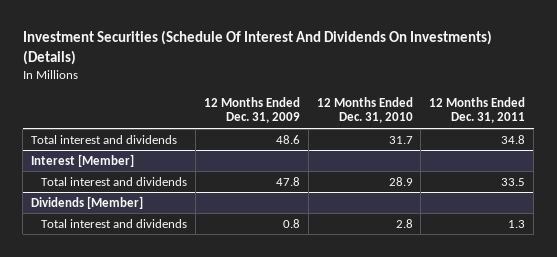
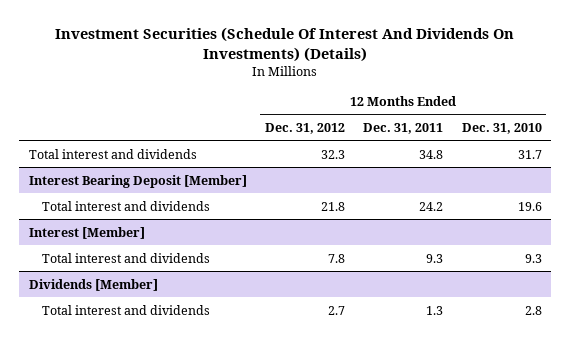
[203,96,300,124] 12 Months Ended Dec. 31, 2009 -> none
none -> [265,122,346,134] Dec. 31, 2012
none -> [28,174,247,188] Interest Bearing Deposit [Member]
none -> [42,200,211,211] Total interest and dividends
[388,176,413,186] 28.9 -> [524,253,542,263] 9.3
[501,177,526,186] 33.5 -> [426,253,444,263] 9.3

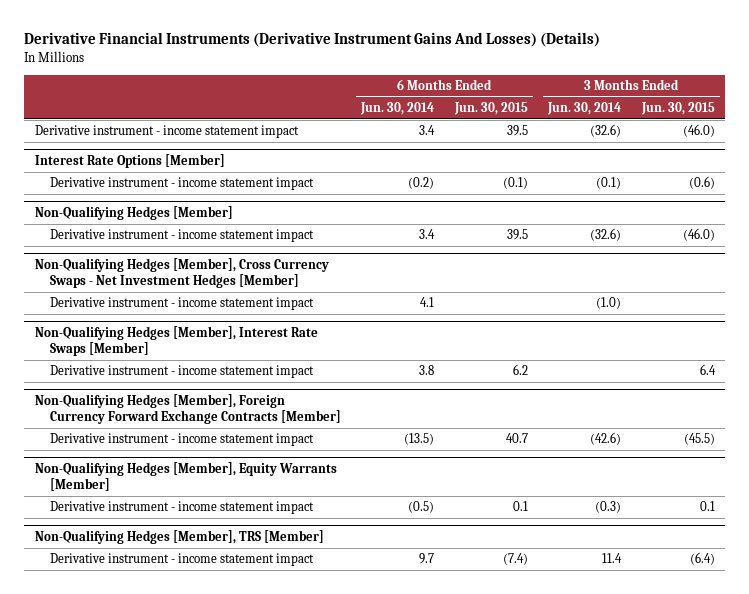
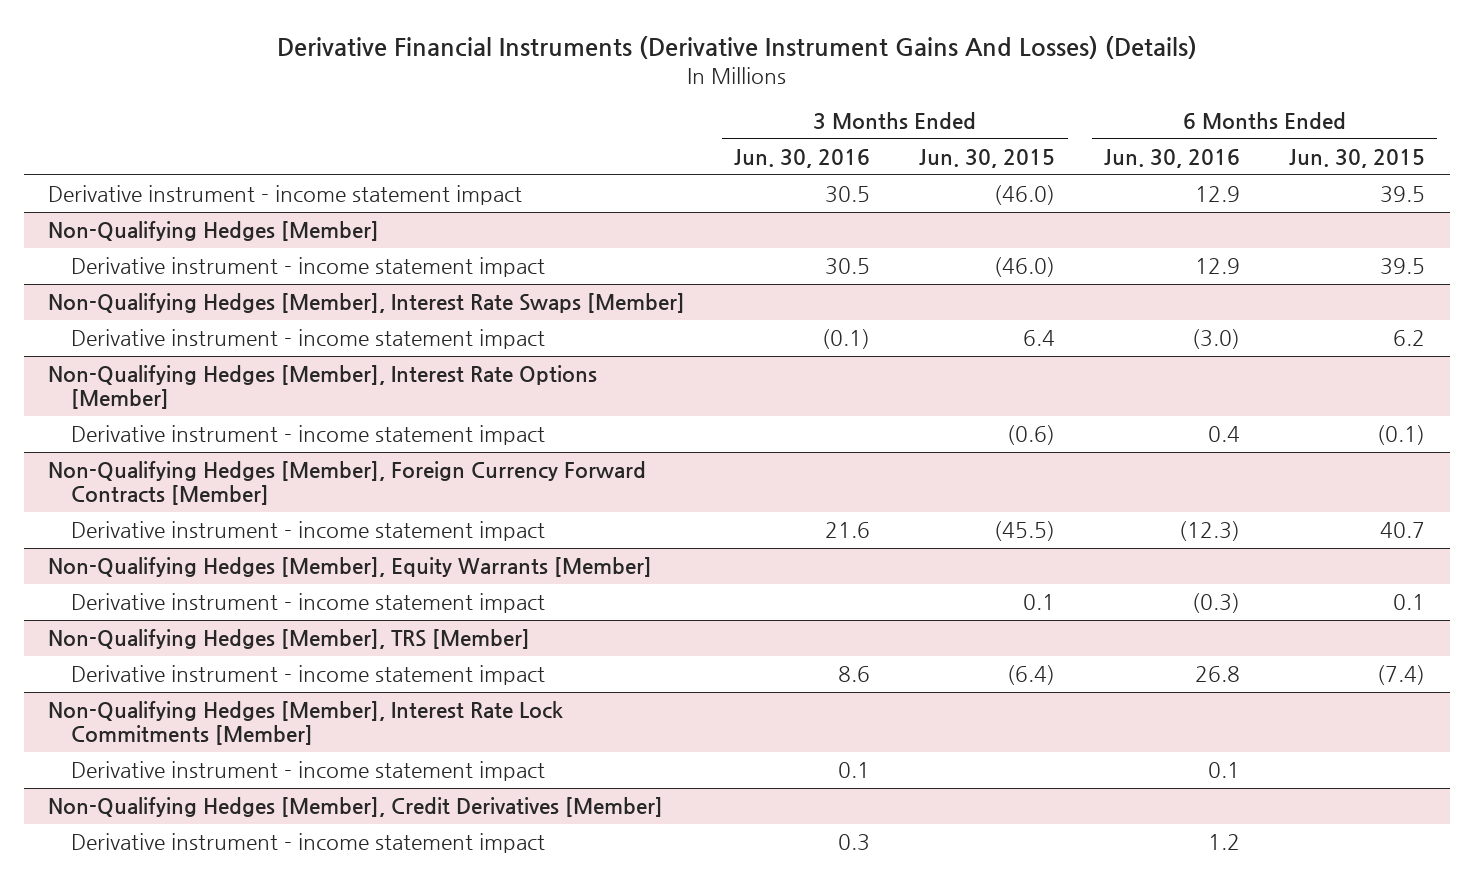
[360,102,435,116] Jun. 30, 2014 -> none
[547,102,622,116] Jun. 30, 2014 -> none
none -> [734,148,871,168] Jun. 30, 2016
none -> [1104,148,1241,168] Jun. 30, 2016
[34,154,225,169] Interest Rate Options [Member] -> none
[49,177,314,191] Derivative instrument - income statement impact -> none
[34,258,329,289] Non-Qualifying Hedges [Member], Cross Currency Swaps - Net Investment Hedges [Member] -> none
[49,297,314,311] Derivative instrument - income statement impact -> none
none -> [48,364,598,410] Non-Qualifying Hedges [Member], Interest Rate Options [Member]
none -> [70,424,545,445] Derivative instrument - income statement impact
[34,394,341,425] Non-Qualifying Hedges [Member], Foreign Currency Forward Exchange Contracts [Member] -> [48,460,647,506] Non-Qualifying Hedges [Member], Foreign Currency Forward Contracts [Member]
none -> [48,700,564,746] Non-Qualifying Hedges [Member], Interest Rate Lock Commitments [Member]
none -> [70,760,545,781] Derivative instrument - income statement impact
none -> [48,796,664,817] Non-Qualifying Hedges [Member], Credit Derivatives [Member]
none -> [70,832,545,853] Derivative instrument - income statement impact

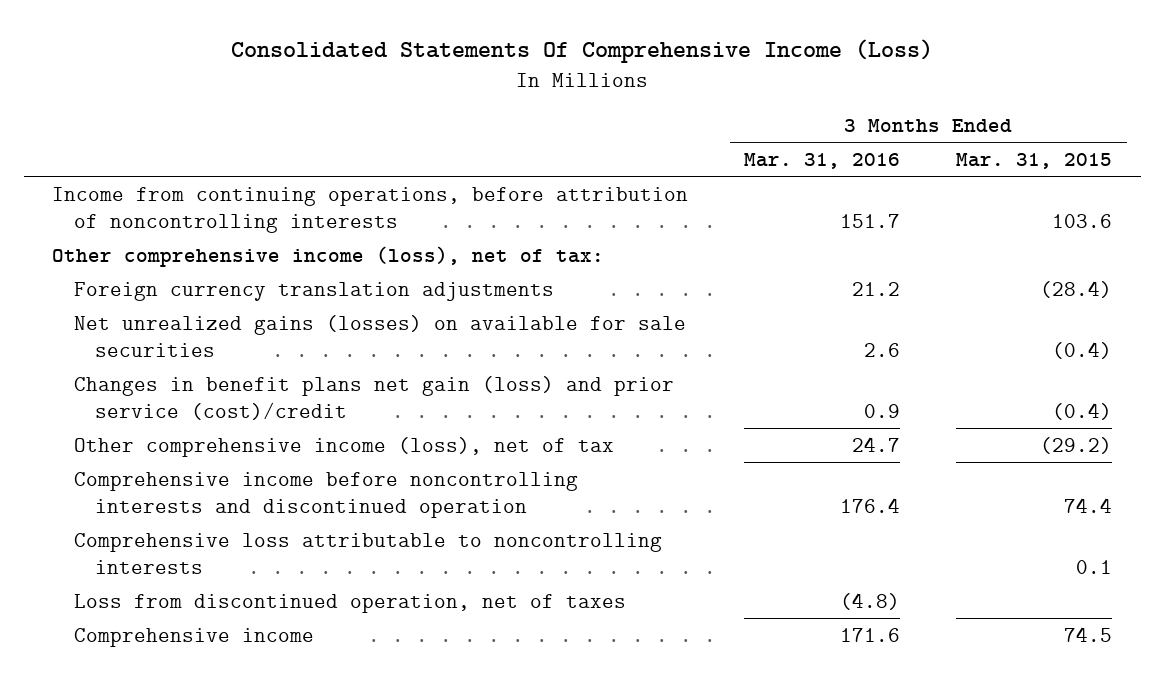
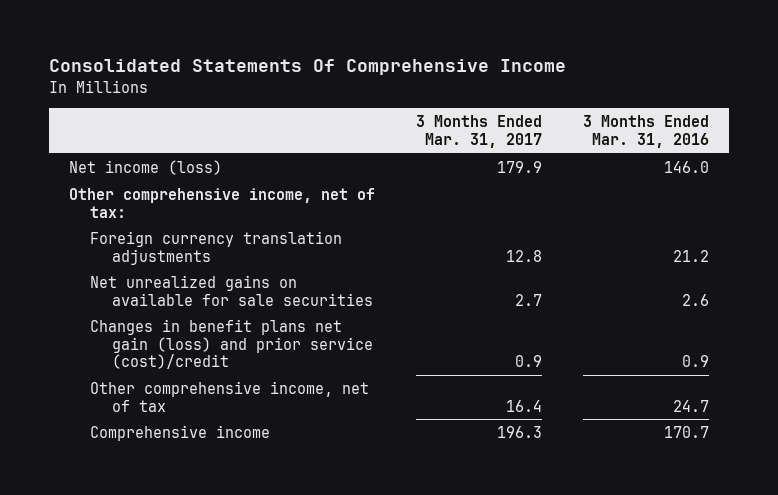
[231,39,934,64] Consolidated Statements Of Comprehensive Income (Loss) -> [48,59,566,76] Consolidated Statements Of Comprehensive Income
[956,152,1113,169] Mar. 31, 2015 -> none
none -> [416,115,543,148] 3 Months Ended Mar. 31, 2017
[51,186,688,234] Income from continuing operations, before attribution of noncontrolling interests -> none
none -> [69,159,223,175] Net income (loss)
[51,245,604,267] Other comprehensive income (loss), net of tax: -> [69,187,376,218] Other comprehensive income, net of tax:
[73,314,686,358] Net unrealized gains (losses) on available for sale securities -> [90,274,373,306] Net unrealized gains on available for sale securities
[73,471,578,519] Comprehensive income before noncontrolling interests and discontinued operation -> none
[73,532,662,575] Comprehensive loss attributable to noncontrolling interests -> none
[73,593,626,613] Loss from discontinued operation, net of taxes -> none
[73,436,614,457] Other comprehensive income (loss), net of tax -> [90,380,370,412] Other comprehensive income, net of tax
[840,627,901,642] 171.6 -> [663,425,709,438] 170.7

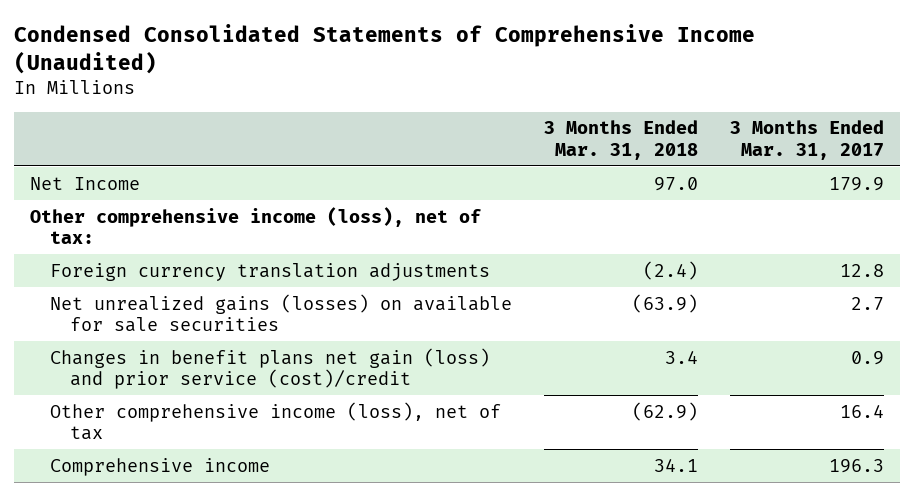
[48,59,566,76] Consolidated Statements Of Comprehensive Income -> [14,24,756,74] Condensed Consolidated Statements of Comprehensive Income (Unaudited)
[582,115,709,148] 3 Months Ended Mar. 31, 2016 -> none
none -> [544,120,699,160] 3 Months Ended Mar. 31, 2018
[69,159,223,175] Net income (loss) -> [30,176,141,190] Net Income
[69,187,376,218] Other comprehensive income, net of tax: -> [30,206,482,244] Other comprehensive income (loss), net of tax:
[90,274,373,306] Net unrealized gains on available for sale securities -> [50,293,513,332] Net unrealized gains (losses) on available for sale securities
[90,380,370,412] Other comprehensive income, net of tax -> [50,401,502,440] Other comprehensive income (loss), net of tax

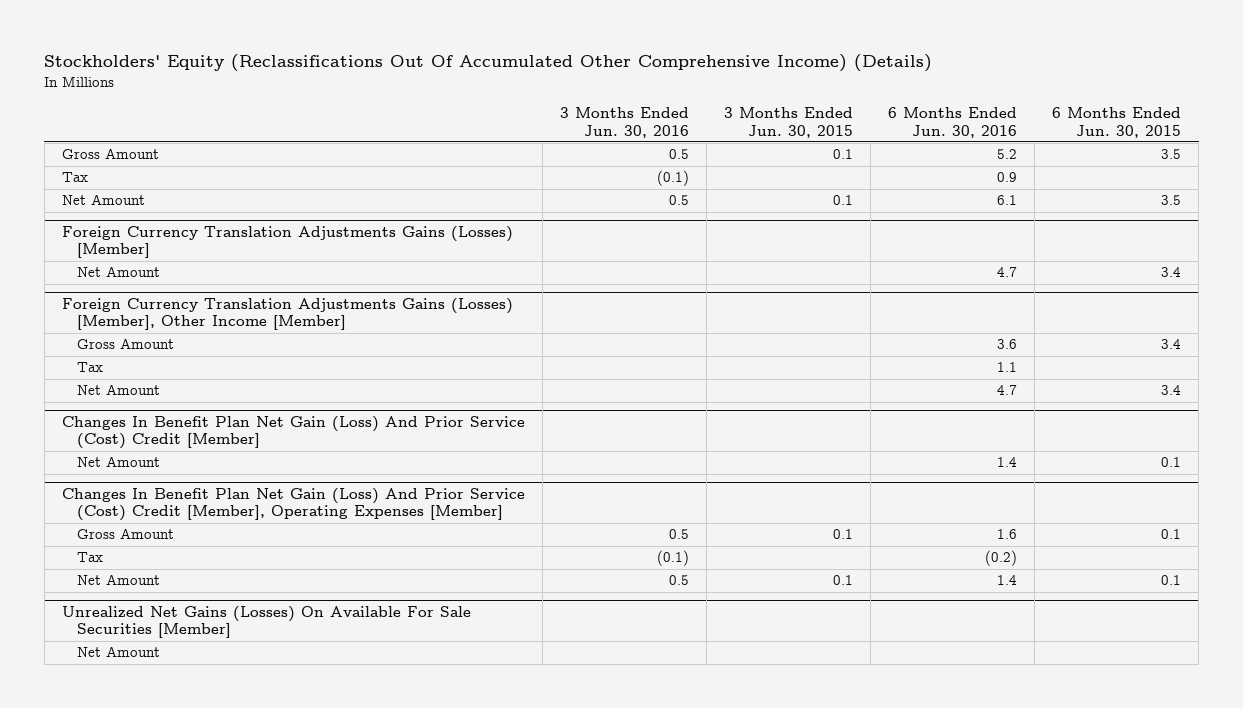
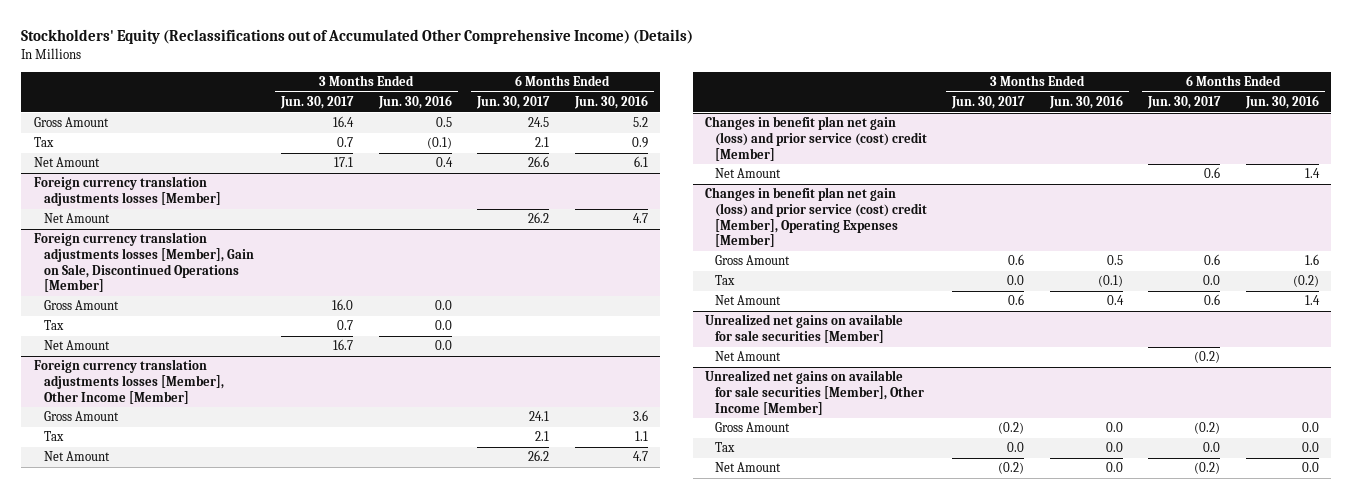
[44,54,933,73] Stockholders' Equity (Reclassifications Out Of Accumulated Other Comprehensive Income) (Details) -> [21,29,694,45] Stockholders' Equity (Reclassifications out of Accumulated Other Comprehensive Income) (Details)
[723,107,853,138] 3 Months Ended Jun. 30, 2015 -> none
[1051,107,1181,138] 6 Months Ended Jun. 30, 2015 -> none
none -> [280,96,355,110] Jun. 30, 2017
none -> [476,96,551,110] Jun. 30, 2017
[668,195,689,206] 0.5 -> [435,157,453,168] 0.4
[61,226,513,259] Foreign Currency Translation Adjustments Gains (Losses) [Member] -> [34,176,221,207] Foreign currency translation adjustments losses [Member]
none -> [34,232,254,293] Foreign currency translation adjustments losses [Member], Gain on Sale, Discontinued Operations [Member]
none -> [43,300,119,311] Gross Amount
none -> [43,320,64,331] Tax
none -> [43,340,110,351] Net Amount
[61,298,513,331] Foreign Currency Translation Adjustments Gains (Losses) [Member], Other Income [Member] -> [34,359,224,404] Foreign currency translation adjustments losses [Member], Other Income [Member]
[61,416,525,450] Changes In Benefit Plan Net Gain (Loss) And Prior Service (Cost) Credit [Member] -> [705,116,927,161] Changes in benefit plan net gain (loss) and prior service (cost) credit [Member]
[61,488,525,522] Changes In Benefit Plan Net Gain (Loss) And Prior Service (Cost) Credit [Member], Operating Expenses [Member] -> [705,187,927,248] Changes in benefit plan net gain (loss) and prior service (cost) credit [Member], Operating Expenses [Member]
[668,575,689,586] 0.5 -> [1106,295,1124,306] 0.4
[61,606,471,639] Unrealized Net Gains (Losses) On Available For Sale Securities [Member] -> [705,314,904,344] Unrealized net gains on available for sale securities [Member]
none -> [705,370,924,415] Unrealized net gains on available for sale securities [Member], Other Income [Member]
none -> [714,422,790,433] Gross Amount
none -> [714,442,735,453] Tax
none -> [714,462,781,473] Net Amount

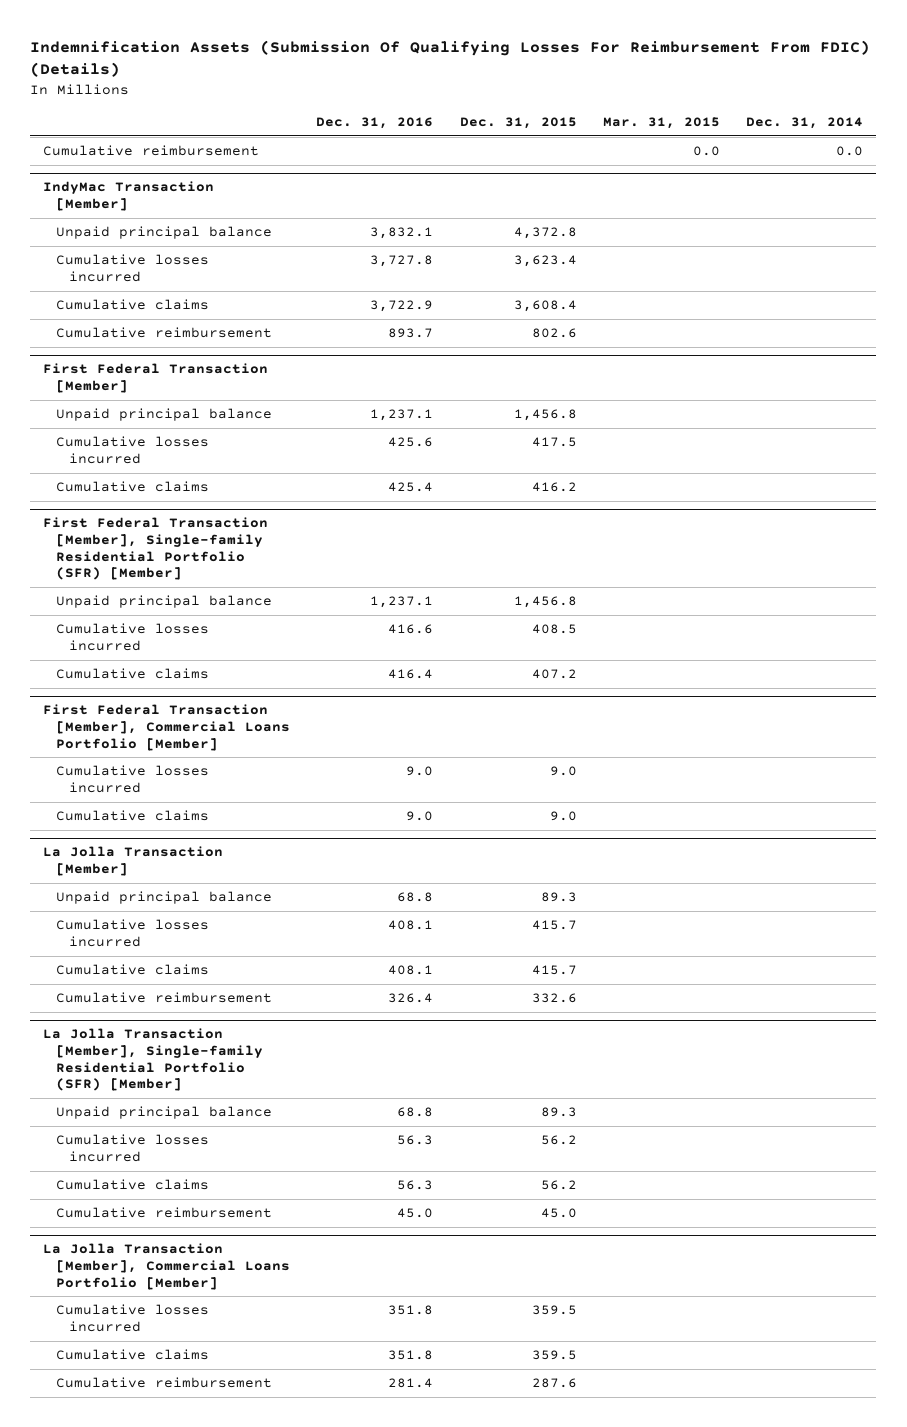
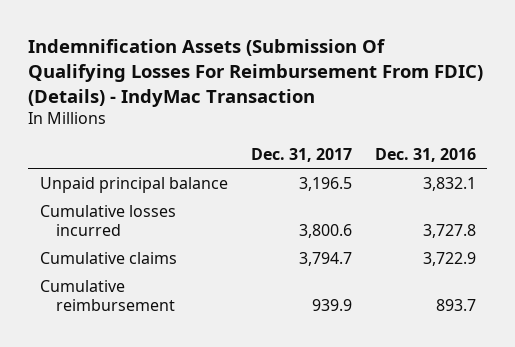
[30,40,871,78] Indemnification Assets (Submission Of Qualifying Losses For Reimbursement From FDIC) (Details) -> [28,39,484,107] Indemnification Assets (Submission Of Qualifying Losses For Reimbursement From FDIC) (Details) - IndyMac Transaction
[459,117,577,130] Dec. 31, 2015 -> none
[602,117,720,130] Mar. 31, 2015 -> none
[746,117,864,130] Dec. 31, 2014 -> none
none -> [250,147,352,162] Dec. 31, 2017
[43,145,260,157] Cumulative reimbursement -> none
[43,181,215,212] IndyMac Transaction [Member] -> none
[43,363,269,394] First Federal Transaction [Member] -> none
[55,408,272,422] Unpaid principal balance -> none
[55,436,209,464] Cumulative losses incurred -> none
[55,481,209,493] Cumulative claims -> none
[43,517,269,581] First Federal Transaction [Member], Single-family Residential Portfolio (SFR) [Member] -> none
[55,595,272,609] Unpaid principal balance -> none
[55,623,209,651] Cumulative losses incurred -> none
[55,668,209,680] Cumulative claims -> none
[43,704,290,751] First Federal Transaction [Member], Commercial Loans Portfolio [Member] -> none
[55,765,209,793] Cumulative losses incurred -> none
[55,810,209,822] Cumulative claims -> none
[43,846,224,877] La Jolla Transaction [Member] -> none
[55,891,272,905] Unpaid principal balance -> none
[55,919,209,947] Cumulative losses incurred -> none
[55,964,209,976] Cumulative claims -> none
[55,992,272,1004] Cumulative reimbursement -> none
[43,1028,263,1092] La Jolla Transaction [Member], Single-family Residential Portfolio (SFR) [Member] -> none
[55,1106,272,1120] Unpaid principal balance -> none
[55,1134,209,1162] Cumulative losses incurred -> none
[55,1179,209,1191] Cumulative claims -> none
[55,1207,272,1219] Cumulative reimbursement -> none
[43,1243,290,1290] La Jolla Transaction [Member], Commercial Loans Portfolio [Member] -> none
[55,1304,209,1332] Cumulative losses incurred -> none
[55,1349,209,1361] Cumulative claims -> none
[55,1377,272,1389] Cumulative reimbursement -> none

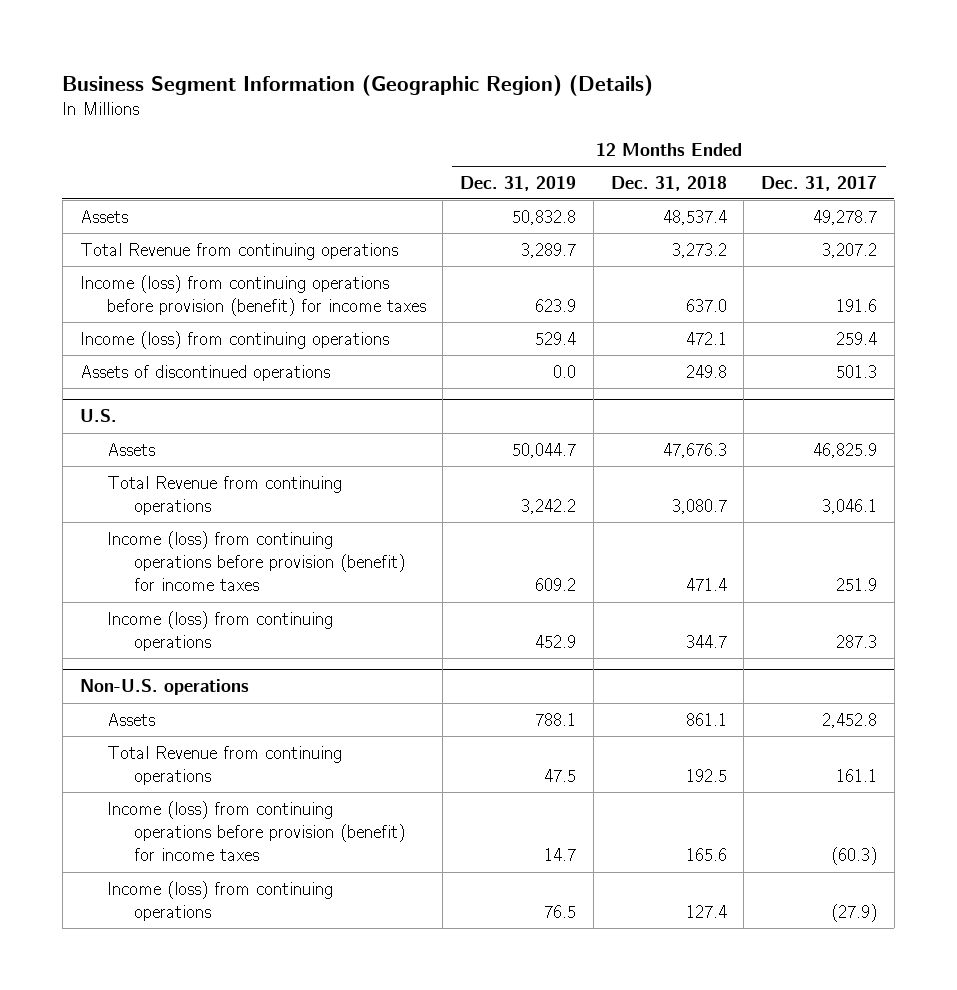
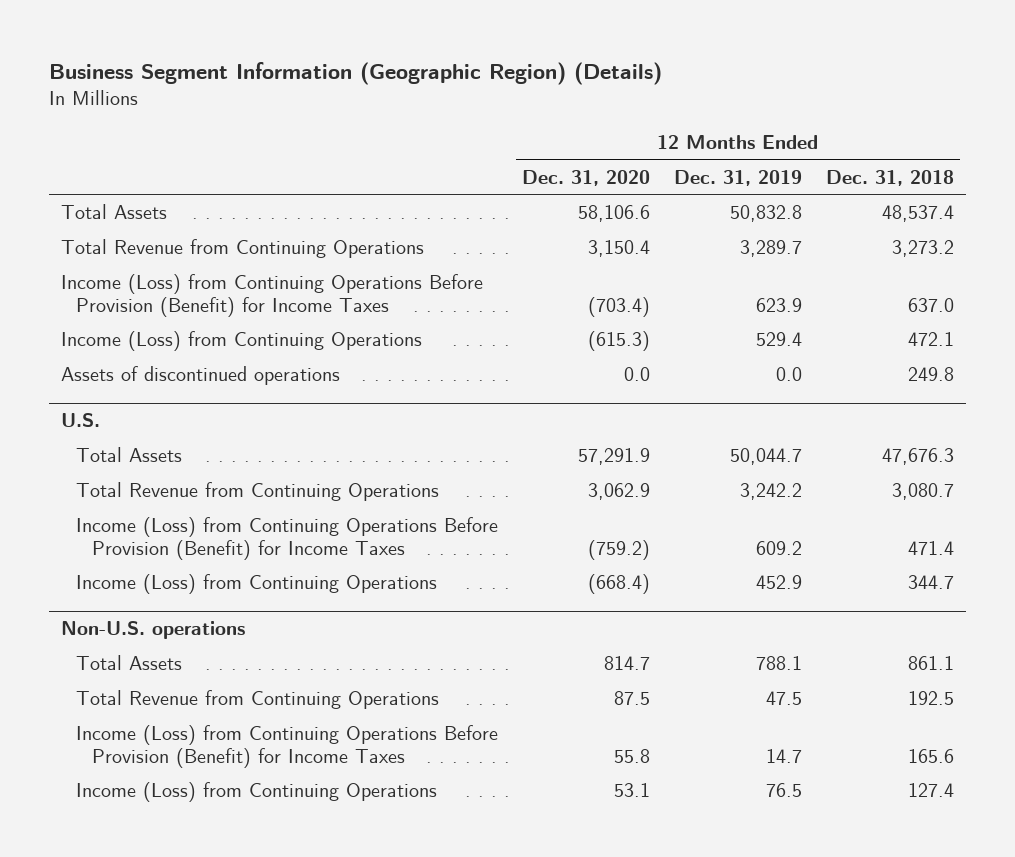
[760,175,877,191] Dec. 31, 2017 -> none
none -> [522,169,651,186] Dec. 31, 2020
[79,209,128,223] Assets -> [61,204,168,220] Total Assets
[79,242,398,260] Total Revenue from continuing operations -> [61,239,425,259] Total Revenue from Continuing Operations
[79,274,426,317] Income (loss) from continuing operations before provision (benefit) for income taxes -> [61,274,484,317] Income (Loss) from Continuing Operations Before Provision (Benefit) for Income Taxes
[79,330,389,349] Income (loss) from continuing operations -> [61,331,423,352] Income (Loss) from Continuing Operations
[106,442,155,456] Assets -> [76,447,183,463] Total Assets
[106,475,342,516] Total Revenue from continuing operations -> [76,482,440,502] Total Revenue from Continuing Operations
[106,530,405,592] Income (loss) from continuing operations before provision (benefit) for income taxes -> [76,517,499,560] Income (Loss) from Continuing Operations Before Provision (Benefit) for Income Taxes
[106,610,333,652] Income (loss) from continuing operations -> [76,574,438,595] Income (Loss) from Continuing Operations
[106,712,155,726] Assets -> [76,655,183,671] Total Assets
[106,745,342,786] Total Revenue from continuing operations -> [76,690,440,710] Total Revenue from Continuing Operations
[106,800,405,862] Income (loss) from continuing operations before provision (benefit) for income taxes -> [76,725,499,768] Income (Loss) from Continuing Operations Before Provision (Benefit) for Income Taxes
[106,880,333,922] Income (loss) from continuing operations -> [76,782,438,803] Income (Loss) from Continuing Operations

